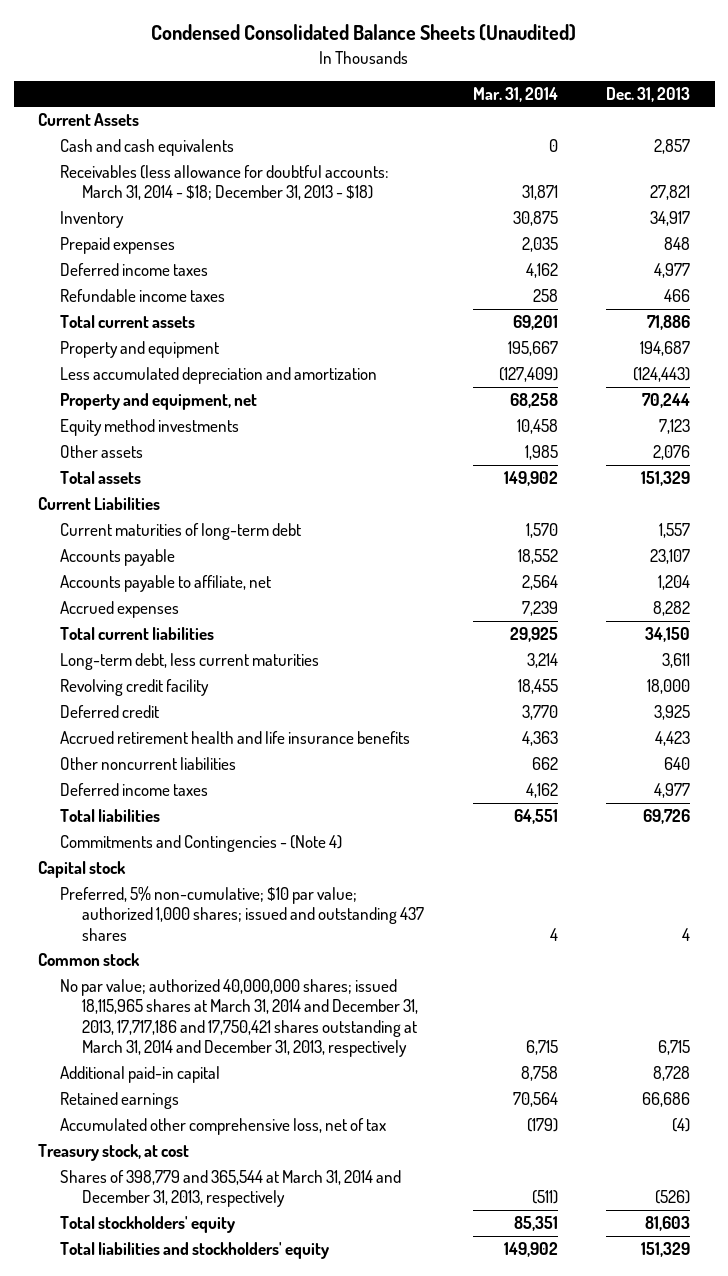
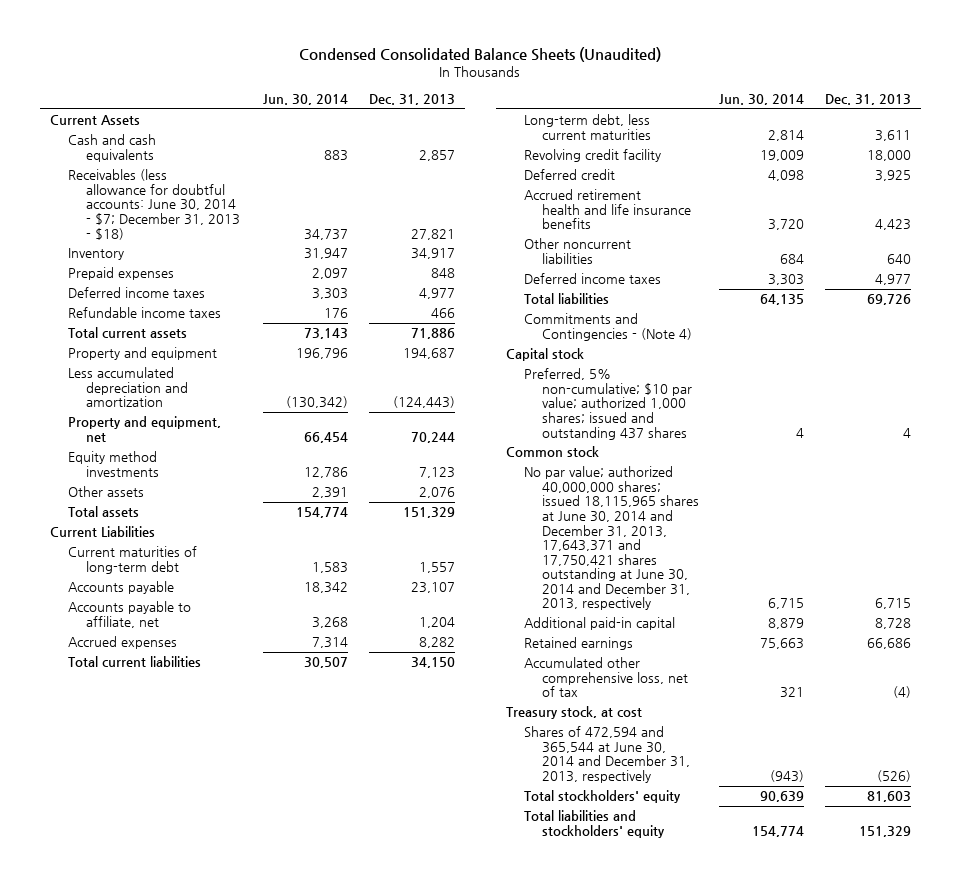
[472,86,558,102] Mar. 31, 2014 -> none
none -> [263,93,349,105] Jun. 30, 2014
[60,165,390,201] Receivables (less allowance for doubtful accounts: March 31, 2014 - $18; December 31, 2013 - $18) -> [68,169,241,240] Receivables (less allowance for doubtful accounts: June 30, 2014 - $7; December 31, 2013 - $18)
[60,979,419,1058] No par value; authorized 40,000,000 shares; issued 18,115,965 shares at March 31, 2014 and December 31, 2013, 17,717,186 and 17,750,421 shares outstanding at March 31, 2014 and December 31, 2013, respectively -> [524,466,700,611] No par value; authorized 40,000,000 shares; issued 18,115,965 shares at June 30, 2014 and December 31, 2013, 17,643,371 and 17,750,421 shares outstanding at June 30, 2014 and December 31, 2013, respectively
[60,1170,402,1208] Shares of 398,779 and 365,544 at March 31, 2014 and December 31, 2013, respectively -> [524,726,691,783] Shares of 472,594 and 365,544 at June 30, 2014 and December 31, 2013, respectively

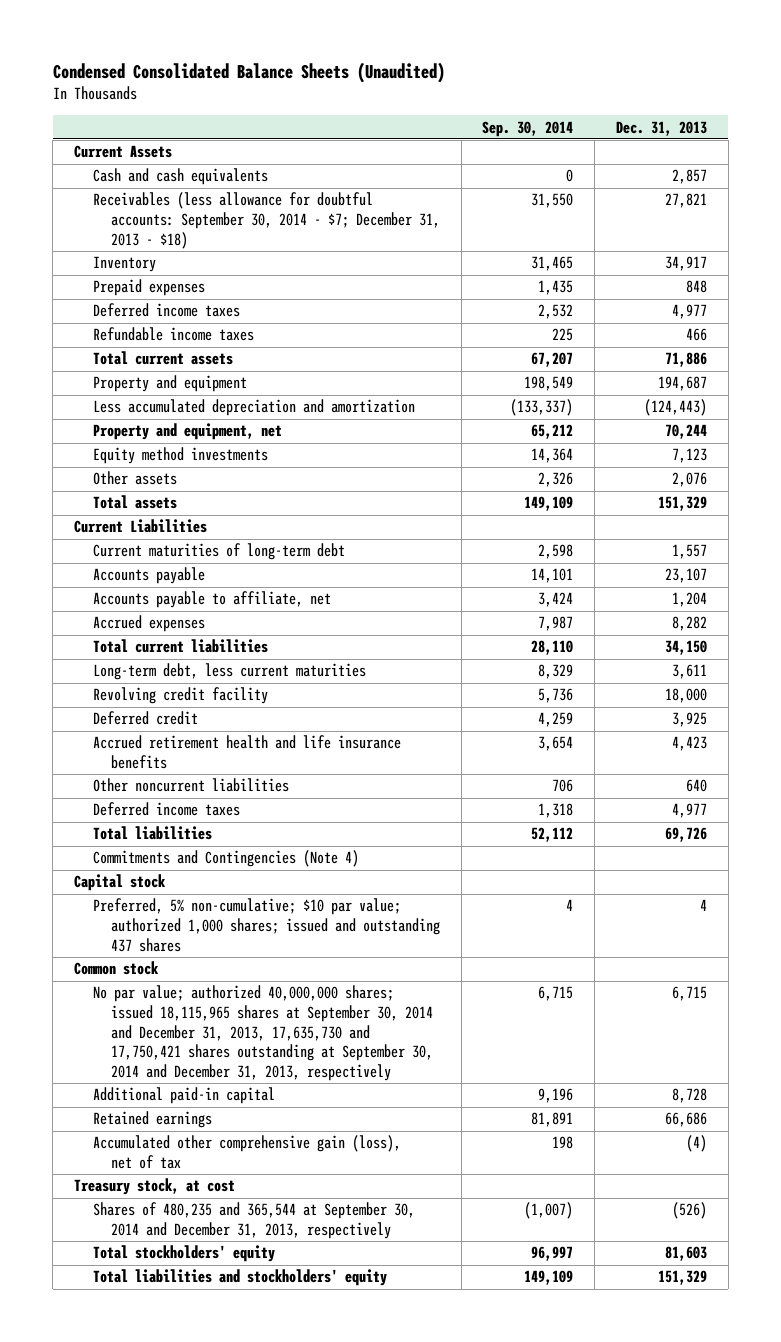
[263,93,349,105] Jun. 30, 2014 -> none
none -> [482,120,574,137] Sep. 30, 2014
[68,169,241,240] Receivables (less allowance for doubtful accounts: June 30, 2014 - $7; December 31, 2013 - $18) -> [92,192,440,249] Receivables (less allowance for doubtful accounts: September 30, 2014 - $7; December 31, 2013 - $18)
[524,313,693,341] Commitments and Contingencies - (Note 4) -> [92,850,359,868] Commitments and Contingencies (Note 4)
[524,466,700,611] No par value; authorized 40,000,000 shares; issued 18,115,965 shares at June 30, 2014 and December 31, 2013, 17,643,371 and 17,750,421 shares outstanding at June 30, 2014 and December 31, 2013, respectively -> [92,985,433,1081] No par value; authorized 40,000,000 shares; issued 18,115,965 shares at September 30, 2014 and December 31, 2013, 17,635,730 and 17,750,421 shares outstanding at September 30, 2014 and December 31, 2013, respectively
[524,657,689,698] Accumulated other comprehensive loss, net of tax -> [92,1135,401,1169] Accumulated other comprehensive gain (loss), net of tax
[524,726,691,783] Shares of 472,594 and 365,544 at June 30, 2014 and December 31, 2013, respectively -> [92,1202,415,1239] Shares of 480,235 and 365,544 at September 30, 2014 and December 31, 2013, respectively

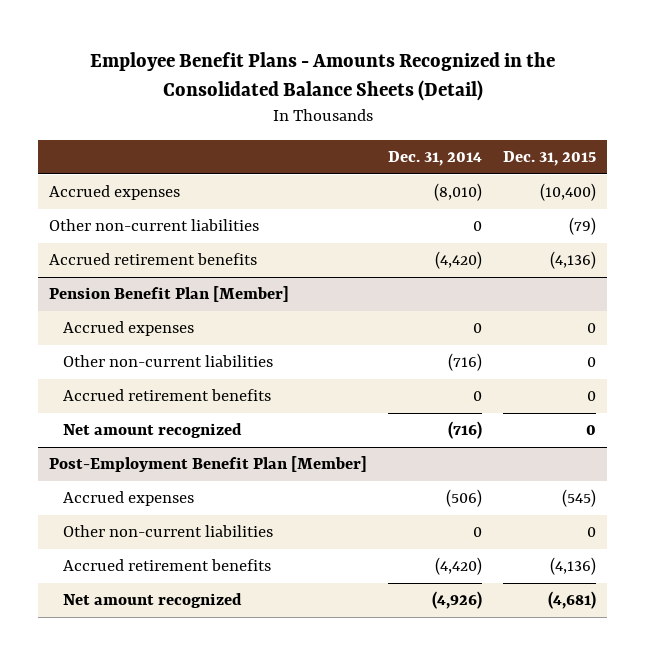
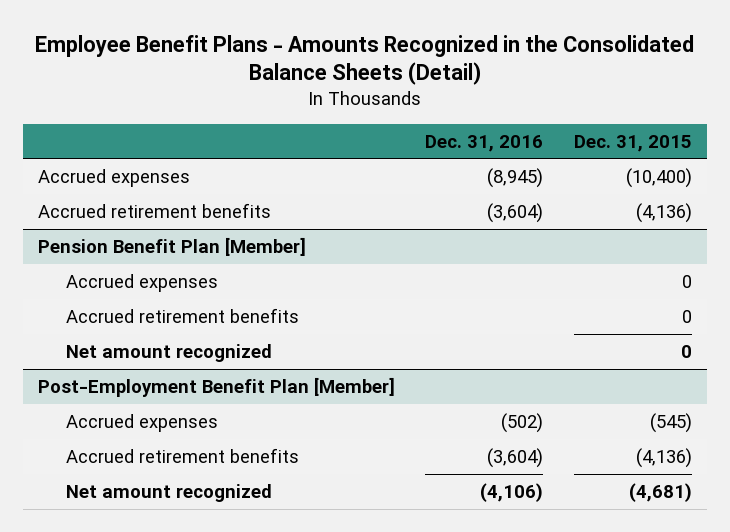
[388,150,483,166] Dec. 31, 2014 -> none
none -> [425,134,544,152] Dec. 31, 2016
[49,219,260,232] Other non-current liabilities -> none
[62,355,273,368] Other non-current liabilities -> none
[62,525,273,538] Other non-current liabilities -> none

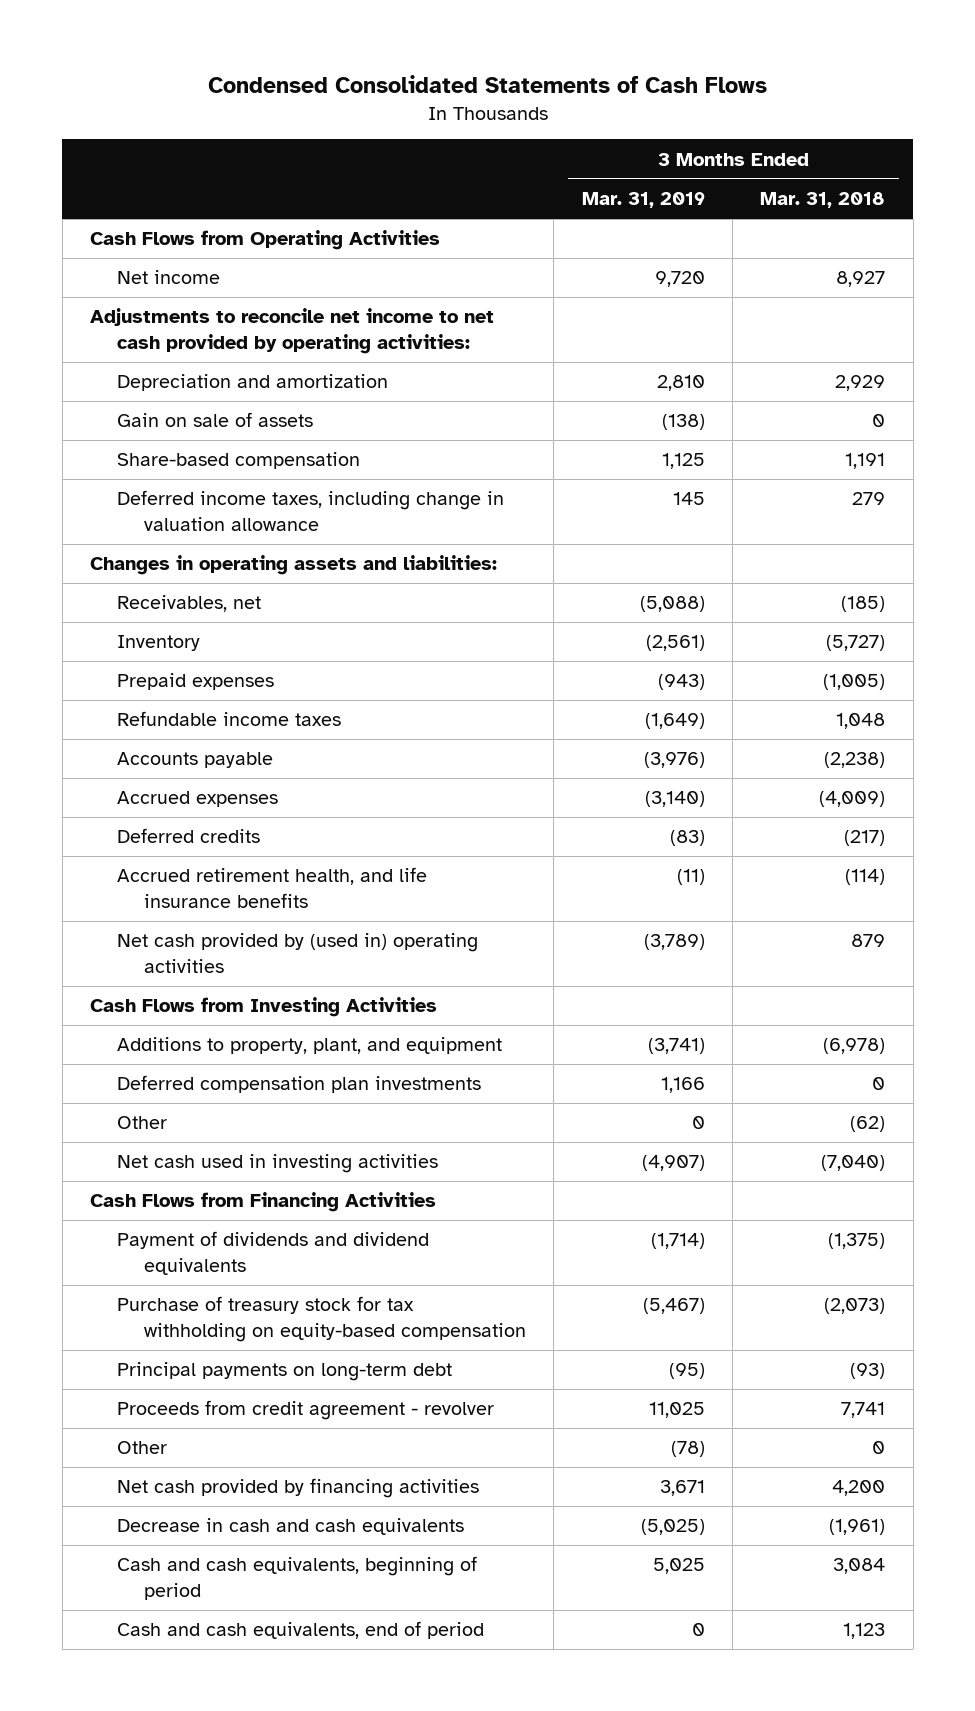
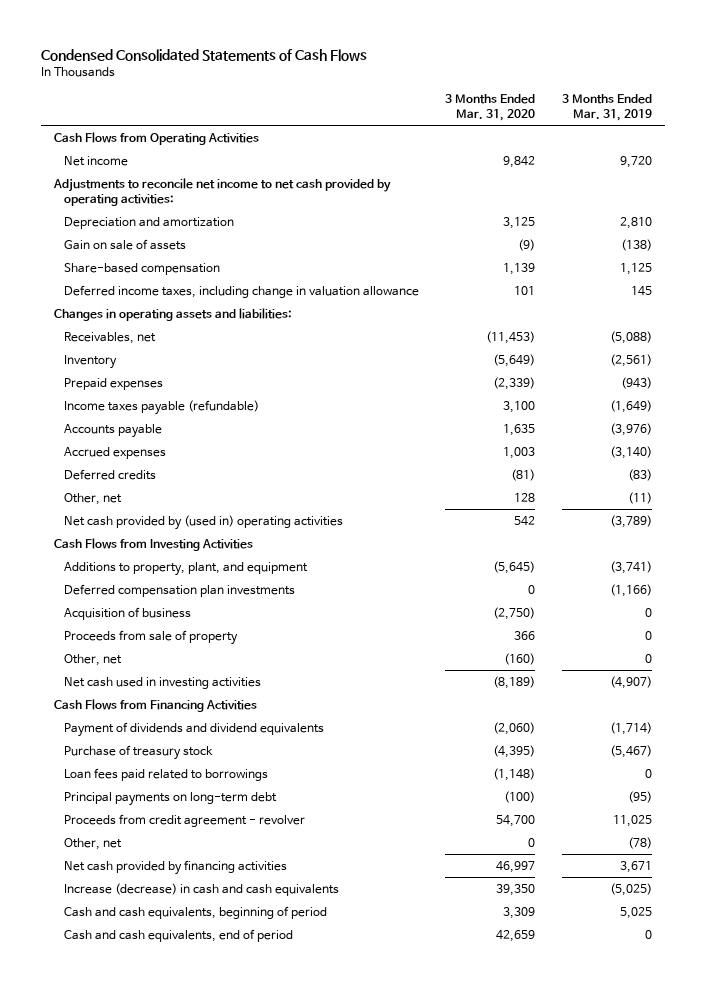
[760,192,886,209] Mar. 31, 2018 -> none
none -> [445,94,536,122] 3 Months Ended Mar. 31, 2020
[117,711,342,727] Refundable income taxes -> [64,399,260,415] Income taxes payable (refundable)
[117,867,428,908] Accrued retirement health, and life insurance benefits -> none
none -> [64,492,123,505] Other, net
[660,1077,705,1094] 1,166 -> [609,583,652,597] (1,166)
none -> [64,606,192,620] Acquisition of business
none -> [64,629,239,645] Proceeds from sale of property
[117,1116,168,1130] Other -> [64,653,123,666] Other, net
[117,1296,527,1342] Purchase of treasury stock for tax withholding on equity-based compensation -> [64,744,214,760] Purchase of treasury stock
none -> [64,767,269,781] Loan fees paid related to borrowings
[117,1441,168,1455] Other -> [64,837,123,850] Other, net
[117,1518,465,1536] Decrease in cash and cash equivalents -> [64,882,340,896] Increase (decrease) in cash and cash equivalents

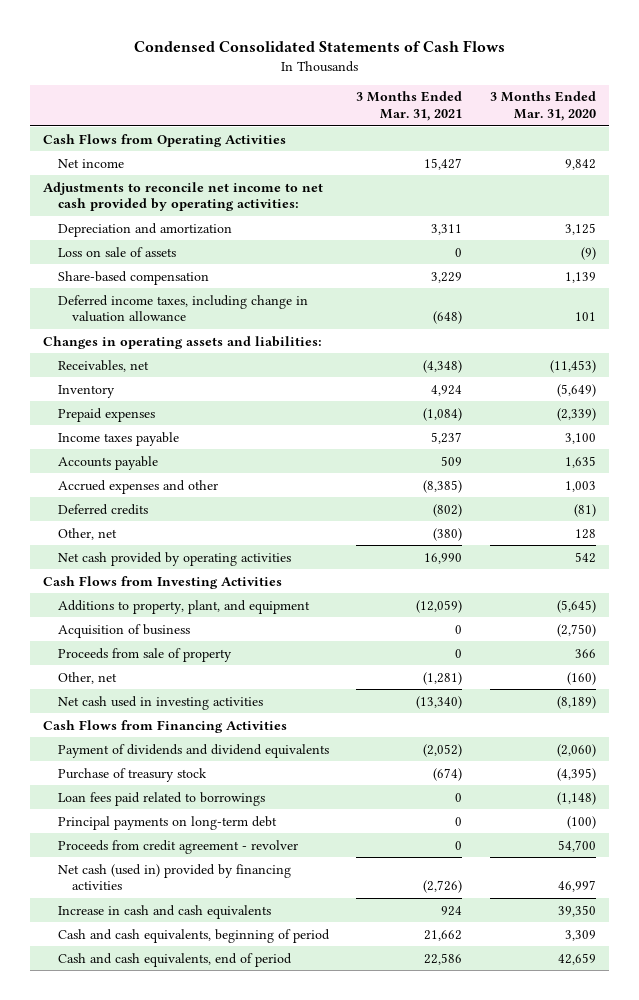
[561,94,652,122] 3 Months Ended Mar. 31, 2019 -> none
none -> [356,91,463,122] 3 Months Ended Mar. 31, 2021
[64,238,187,250] Gain on sale of assets -> [57,246,176,257] Loss on sale of assets
[64,399,260,415] Income taxes payable (refundable) -> [57,431,179,446] Income taxes payable
[64,446,167,459] Accrued expenses -> [57,479,218,494] Accrued expenses and other
[64,514,344,530] Net cash provided by (used in) operating activities -> [57,551,291,566] Net cash provided by operating activities
[64,583,296,597] Deferred compensation plan investments -> none
[64,837,123,850] Other, net -> none
[64,859,288,875] Net cash provided by financing activities -> [57,863,291,891] Net cash (used in) provided by financing activities
[64,882,340,896] Increase (decrease) in cash and cash equivalents -> [57,904,271,919] Increase in cash and cash equivalents

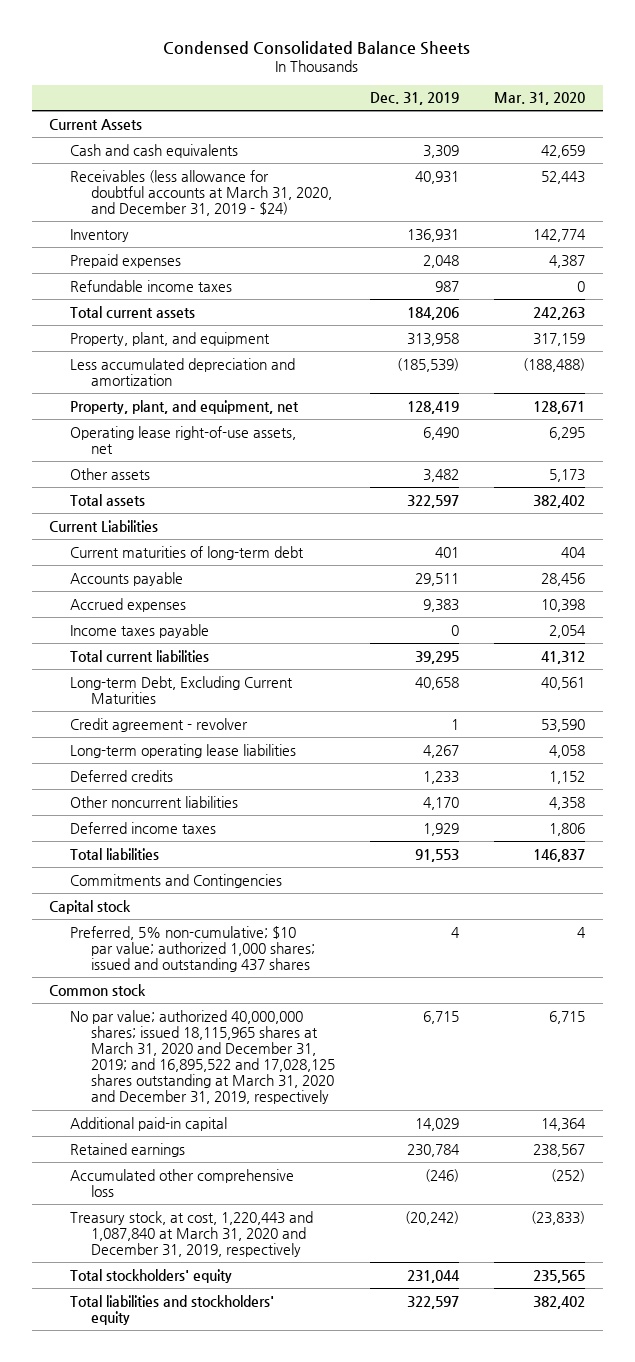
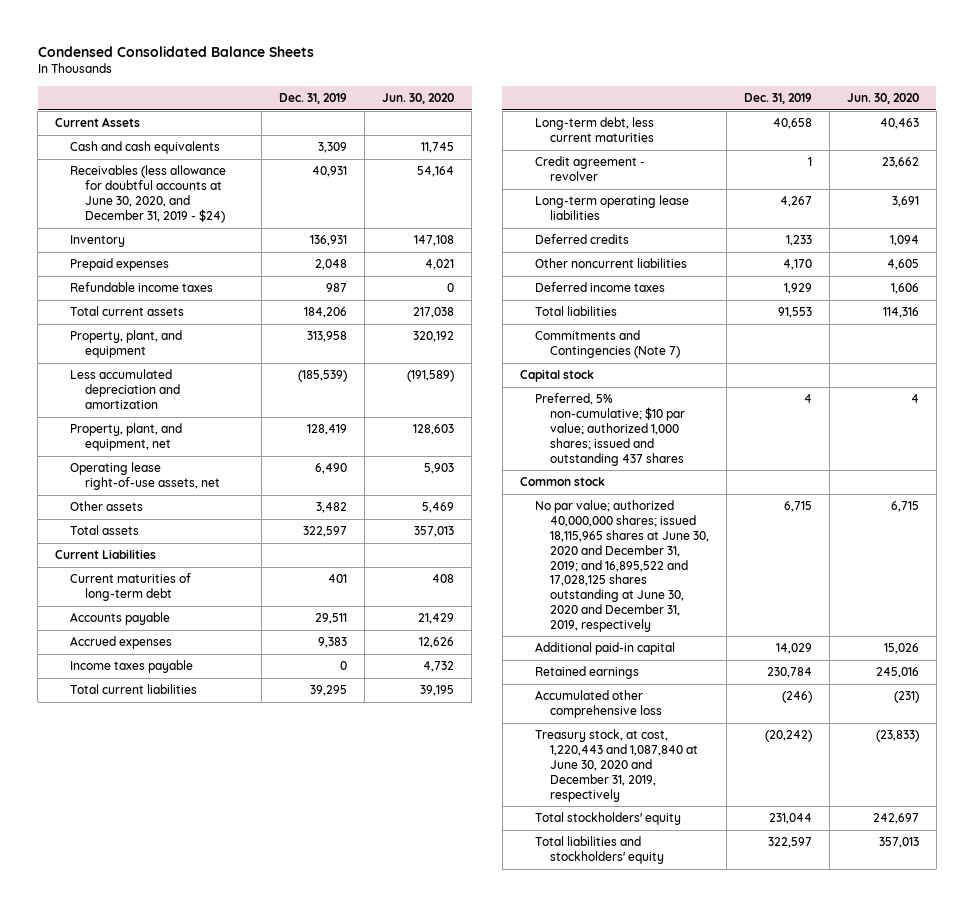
[494,92,586,106] Mar. 31, 2020 -> none
none -> [382,92,455,104] Jun. 30, 2020
[70,169,332,216] Receivables (less allowance for doubtful accounts at March 31, 2020, and December 31, 2019 - $24) -> [70,165,227,223] Receivables (less allowance for doubtful accounts at June 30, 2020, and December 31, 2019 - $24)
[70,675,294,704] Long-term Debt, Excluding Current Maturities -> [534,117,654,143] Long-term debt, less current maturities
[70,873,283,888] Commitments and Contingencies -> [534,330,680,359] Commitments and Contingencies (Note 7)
[70,1009,335,1105] No par value; authorized 40,000,000 shares; issued 18,115,965 shares at March 31, 2020 and December 31, 2019; and 16,895,522 and 17,028,125 shares outstanding at March 31, 2020 and December 31, 2019, respectively -> [534,500,709,632] No par value; authorized 40,000,000 shares; issued 18,115,965 shares at June 30, 2020 and December 31, 2019; and 16,895,522 and 17,028,125 shares outstanding at June 30, 2020 and December 31, 2019, respectively
[70,1210,314,1257] Treasury stock, at cost, 1,220,443 and 1,087,840 at March 31, 2020 and December 31, 2019, respectively -> [534,729,698,802] Treasury stock, at cost, 1,220,443 and 1,087,840 at June 30, 2020 and December 31, 2019, respectively

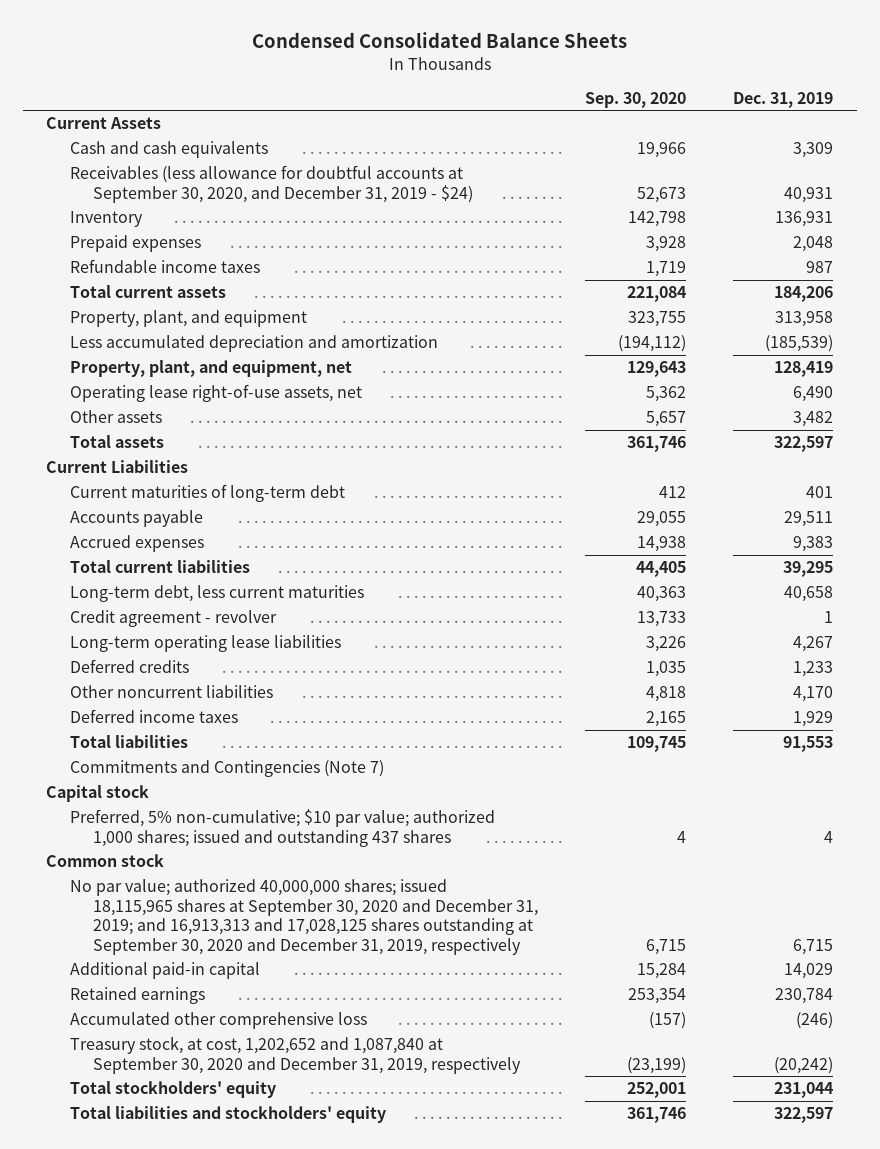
[382,92,455,104] Jun. 30, 2020 -> none
none -> [585,91,687,108] Sep. 30, 2020
[70,165,227,223] Receivables (less allowance for doubtful accounts at June 30, 2020, and December 31, 2019 - $24) -> [69,165,473,203] Receivables (less allowance for doubtful accounts at September 30, 2020, and December 31, 2019 - $24)
[70,660,194,674] Income taxes payable -> none
[534,500,709,632] No par value; authorized 40,000,000 shares; issued 18,115,965 shares at June 30, 2020 and December 31, 2019; and 16,895,522 and 17,028,125 shares outstanding at June 30, 2020 and December 31, 2019, respectively -> [69,879,538,955] No par value; authorized 40,000,000 shares; issued 18,115,965 shares at September 30, 2020 and December 31, 2019; and 16,913,313 and 17,028,125 shares outstanding at September 30, 2020 and December 31, 2019, respectively
[534,729,698,802] Treasury stock, at cost, 1,220,443 and 1,087,840 at June 30, 2020 and December 31, 2019, respectively -> [69,1036,521,1074] Treasury stock, at cost, 1,202,652 and 1,087,840 at September 30, 2020 and December 31, 2019, respectively

